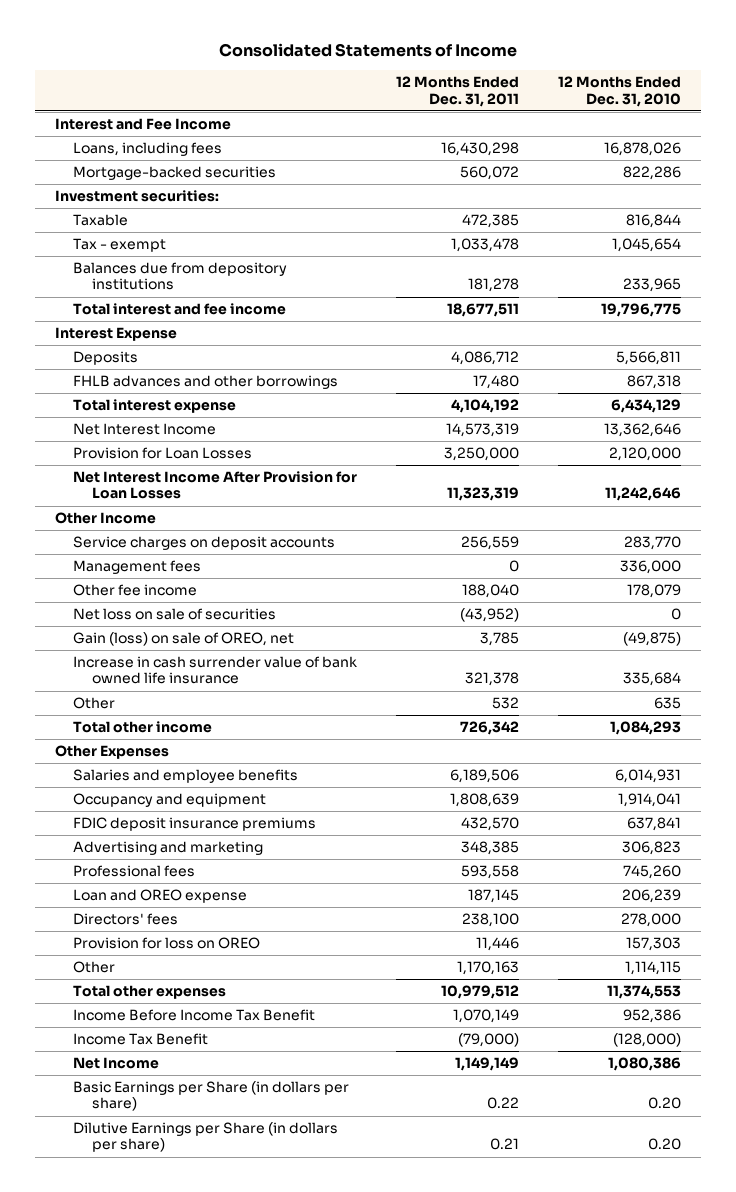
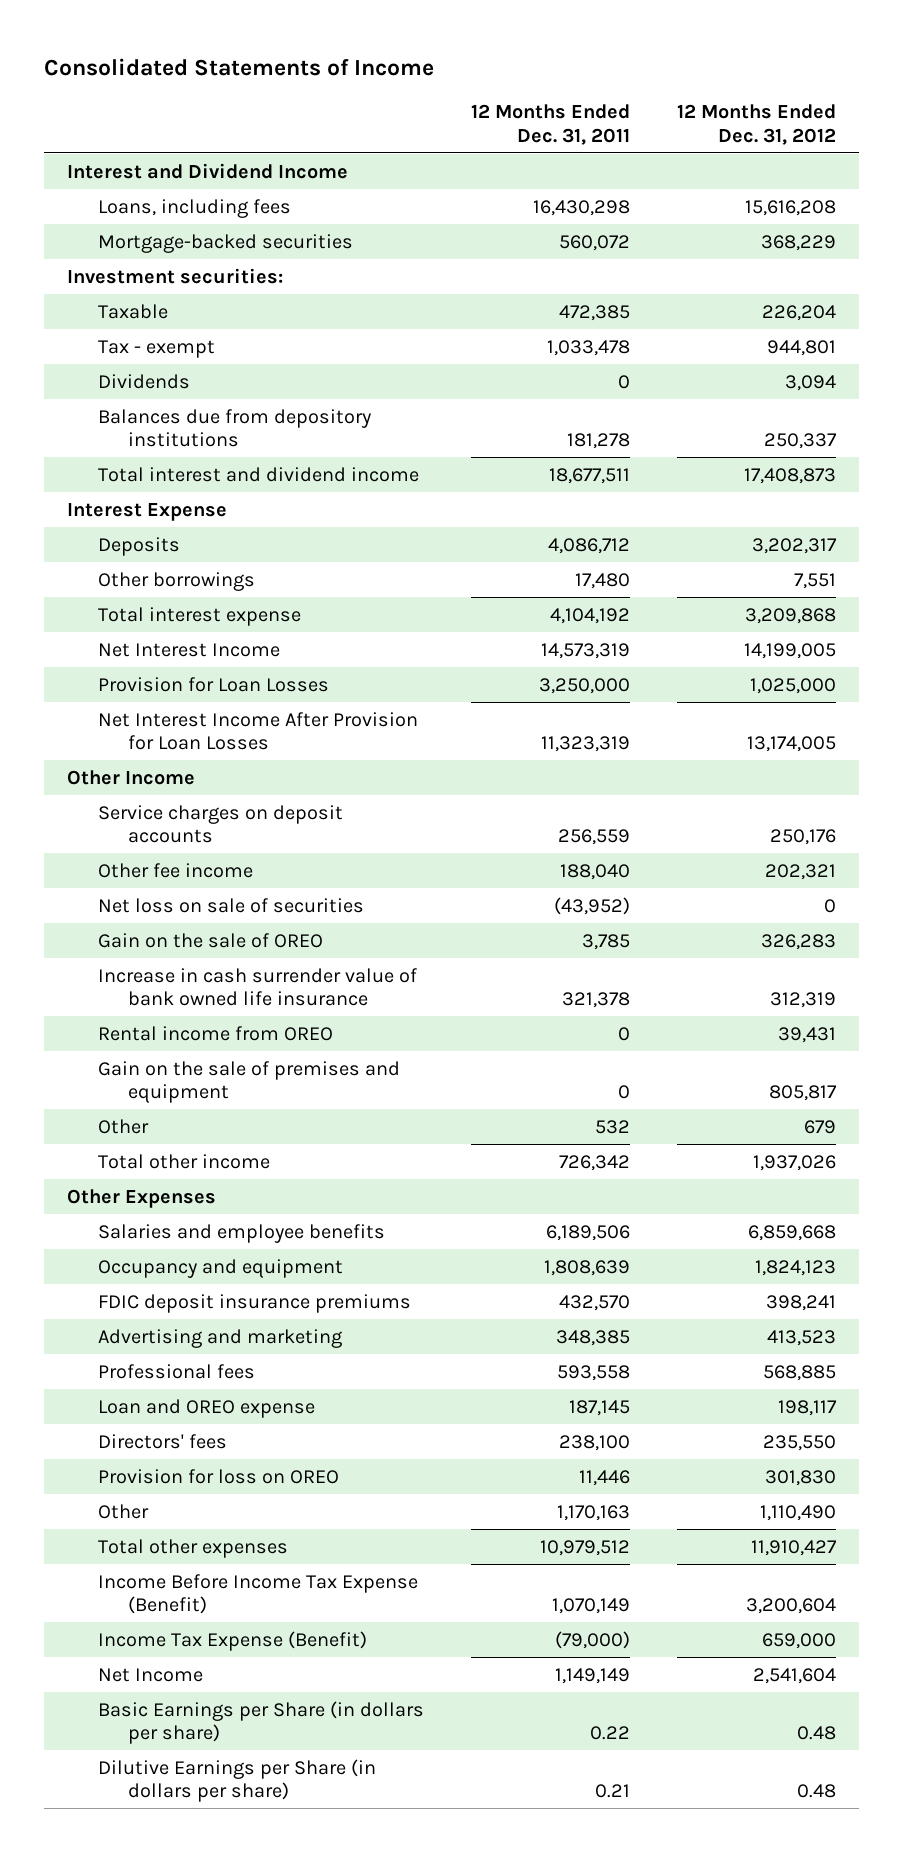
[558,76,682,107] 12 Months Ended Dec. 31, 2010 -> none
none -> [676,104,836,145] 12 Months Ended Dec. 31, 2012
[54,118,231,131] Interest and Fee Income -> [67,162,349,179] Interest and Dividend Income
none -> [97,373,190,389] Dividends
[73,303,287,316] Total interest and fee income -> [97,466,419,482] Total interest and dividend income
[73,375,339,390] FHLB advances and other borrowings -> [97,571,255,591] Other borrowings
[73,560,202,575] Management fees -> none
[73,632,295,647] Gain (loss) on sale of OREO, net -> [97,932,323,948] Gain on the sale of OREO
none -> [97,1025,333,1041] Rental income from OREO
none -> [97,1060,400,1104] Gain on the sale of premises and equipment
[73,1009,316,1022] Income Before Income Tax Benefit -> [97,1573,418,1615] Income Before Income Tax Expense (Benefit)
[73,1033,209,1046] Income Tax Benefit -> [97,1630,367,1651] Income Tax Expense (Benefit)

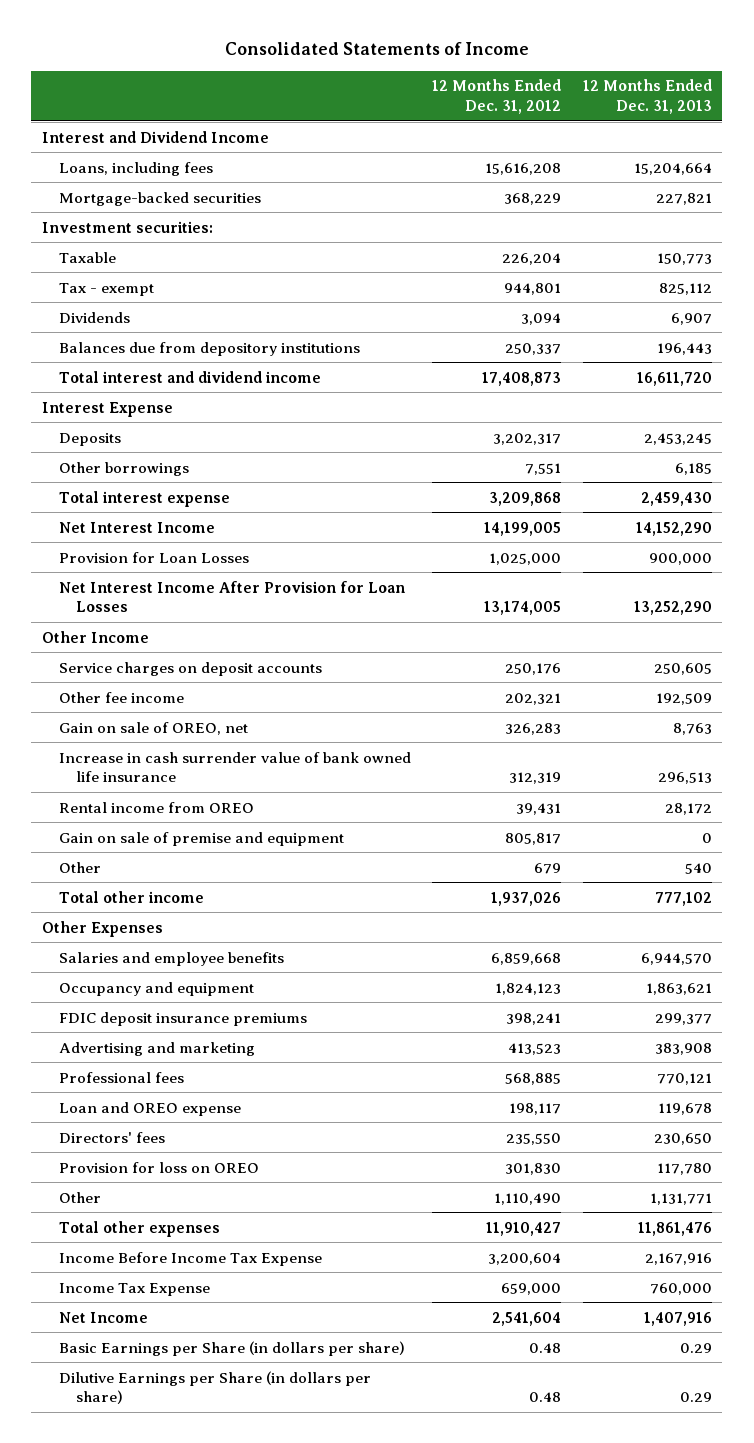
[470,104,630,145] 12 Months Ended Dec. 31, 2011 -> none
none -> [582,79,712,115] 12 Months Ended Dec. 31, 2013
[97,897,364,913] Net loss on sale of securities -> none
[97,932,323,948] Gain on the sale of OREO -> [58,721,248,735] Gain on sale of OREO, net
[97,1060,400,1104] Gain on the sale of premises and equipment -> [58,831,344,846] Gain on sale of premise and equipment
[97,1573,418,1615] Income Before Income Tax Expense (Benefit) -> [58,1251,322,1266] Income Before Income Tax Expense
[97,1630,367,1651] Income Tax Expense (Benefit) -> [58,1282,210,1296] Income Tax Expense

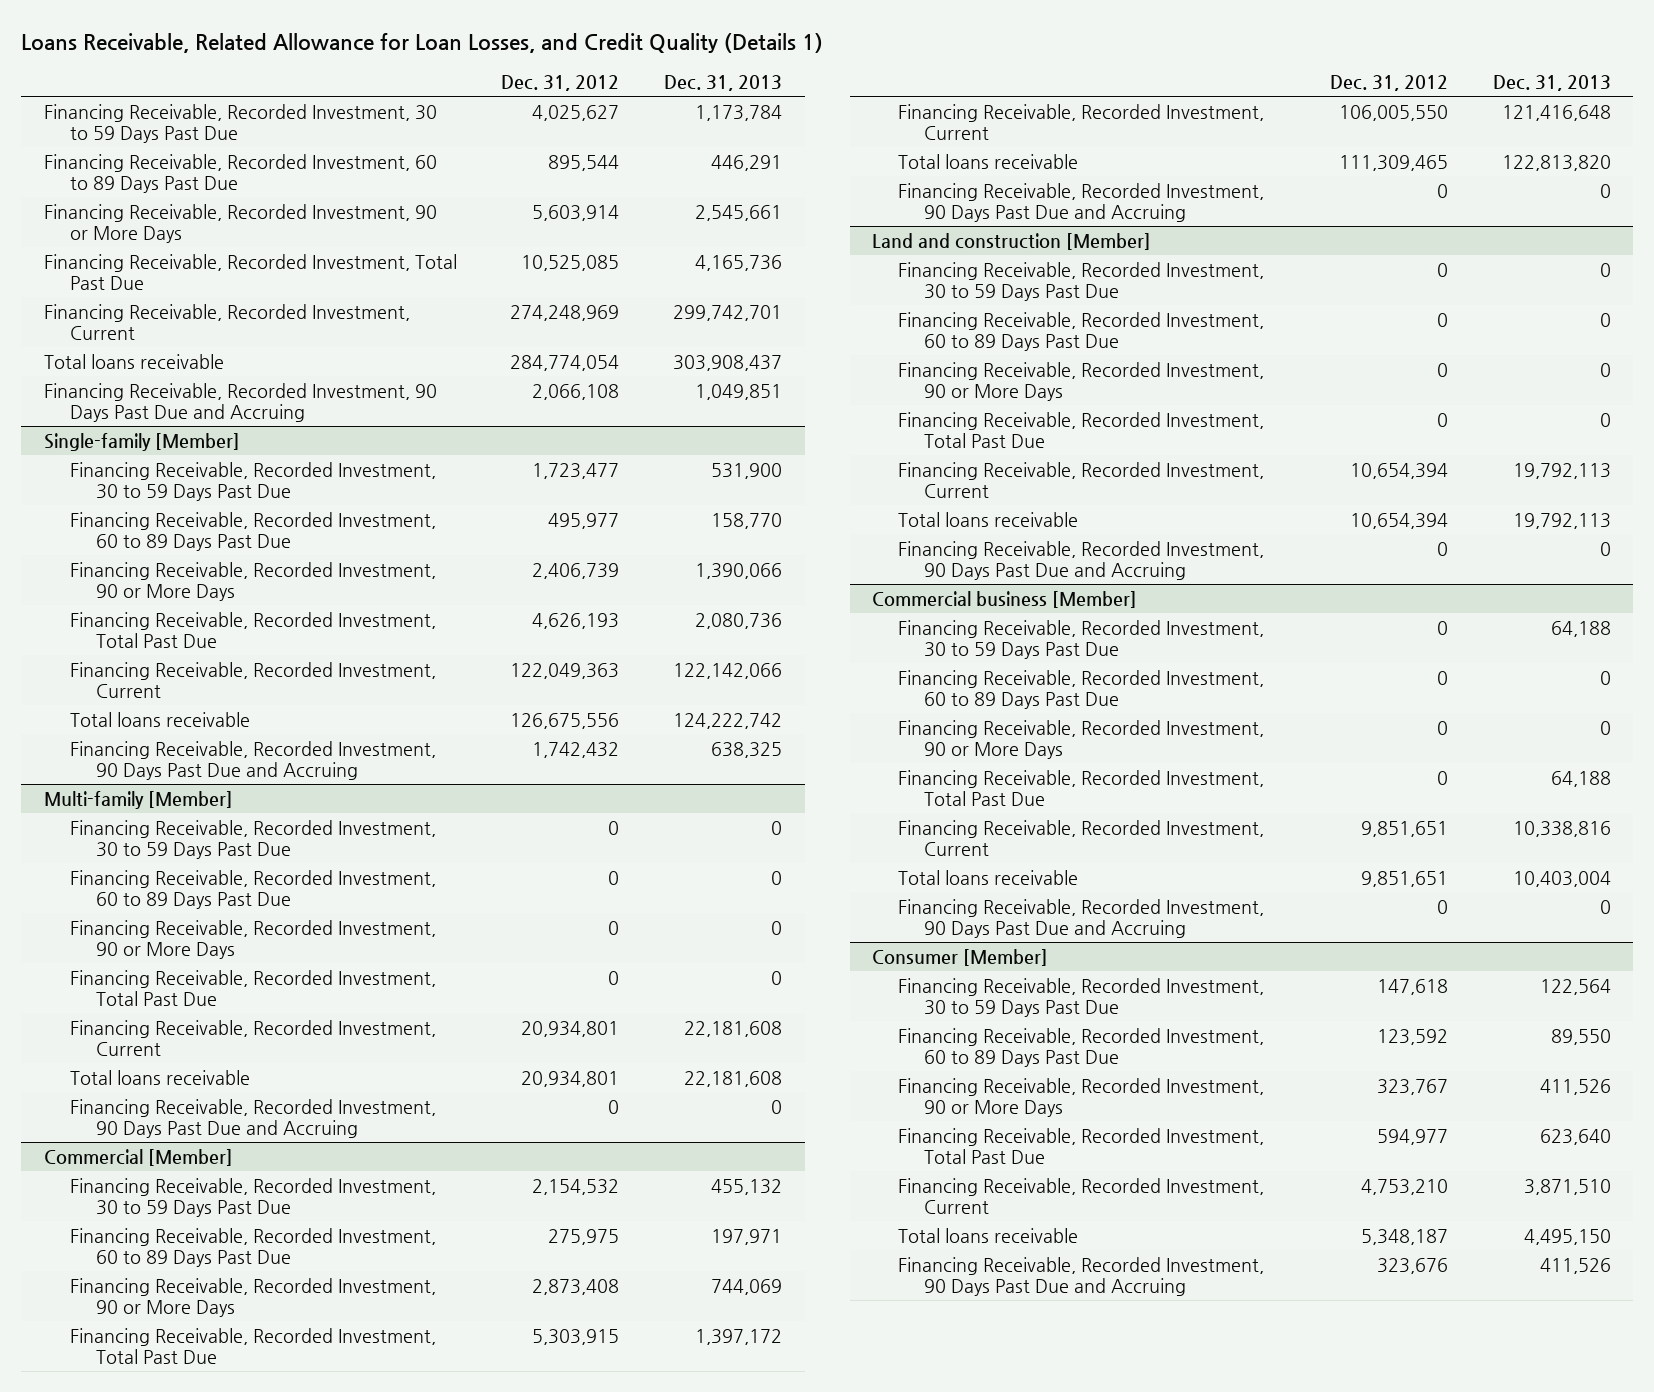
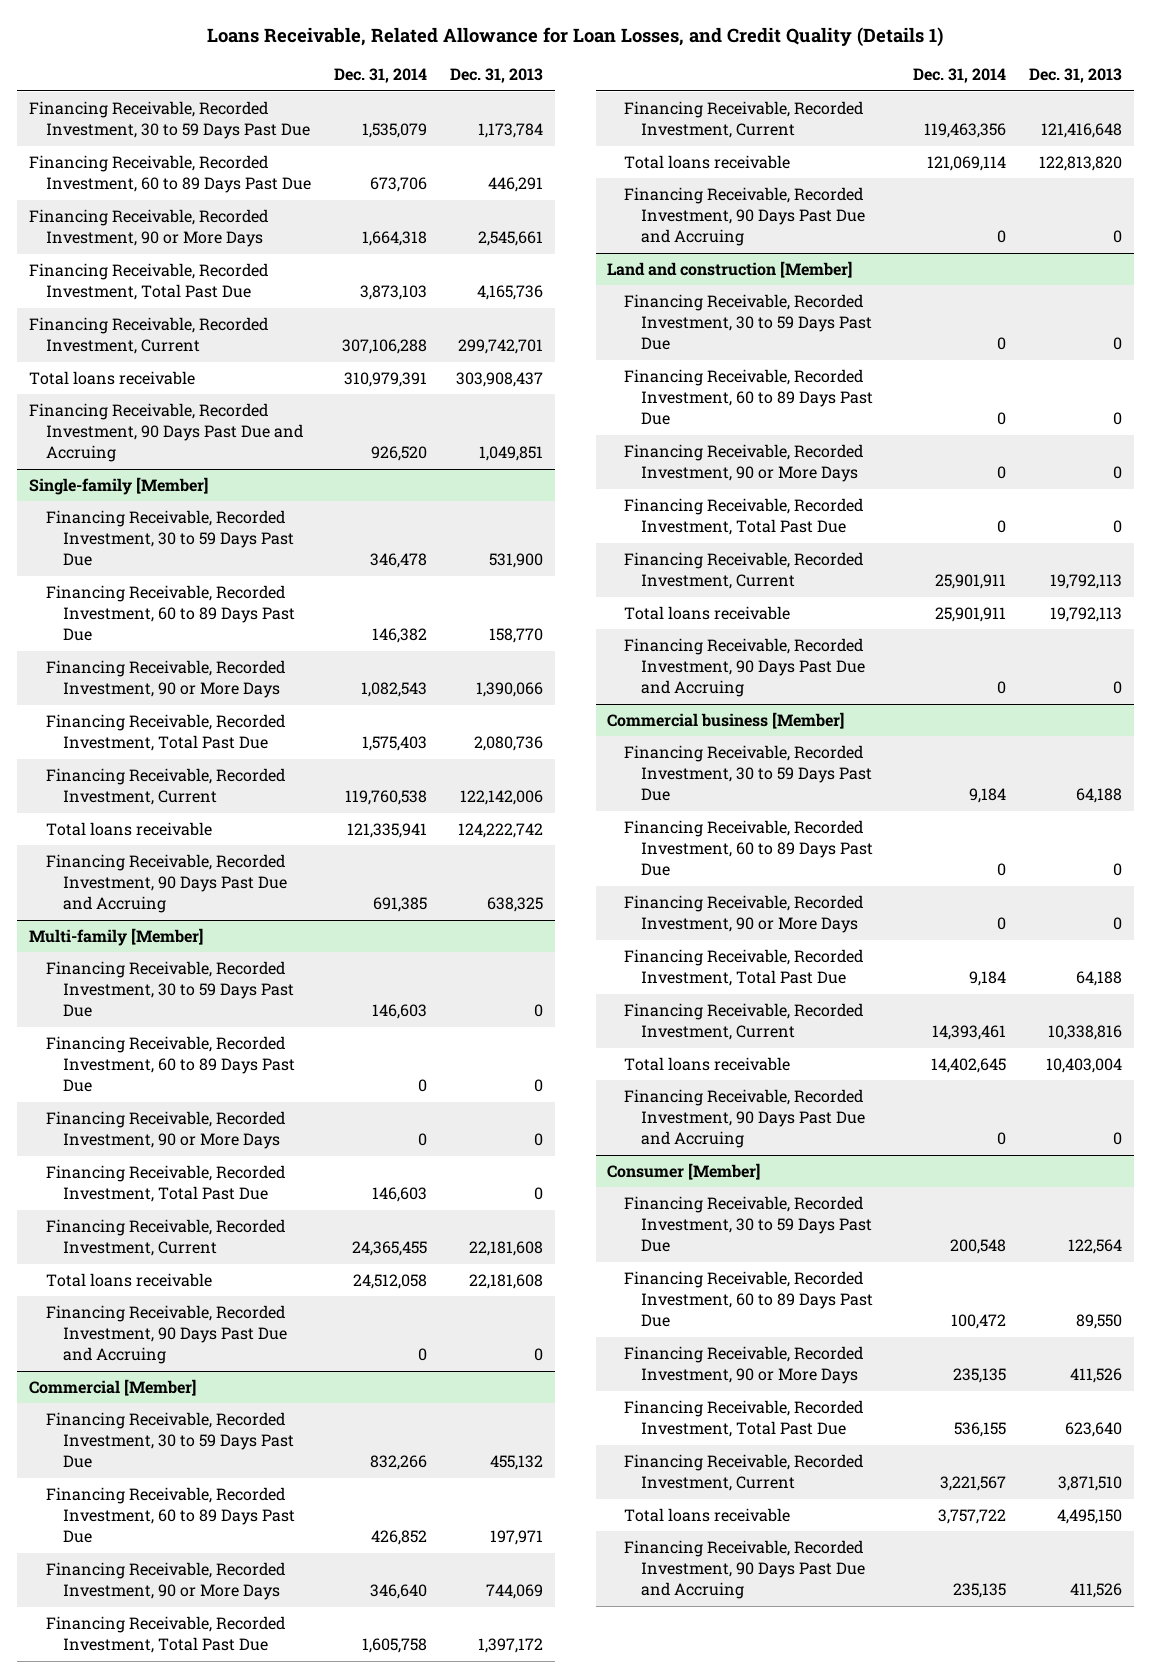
[501,75,620,92] Dec. 31, 2012 -> none
none -> [334,68,428,84] Dec. 31, 2014
[673,662,783,679] 122,142,066 -> [460,790,544,806] 122,142,006

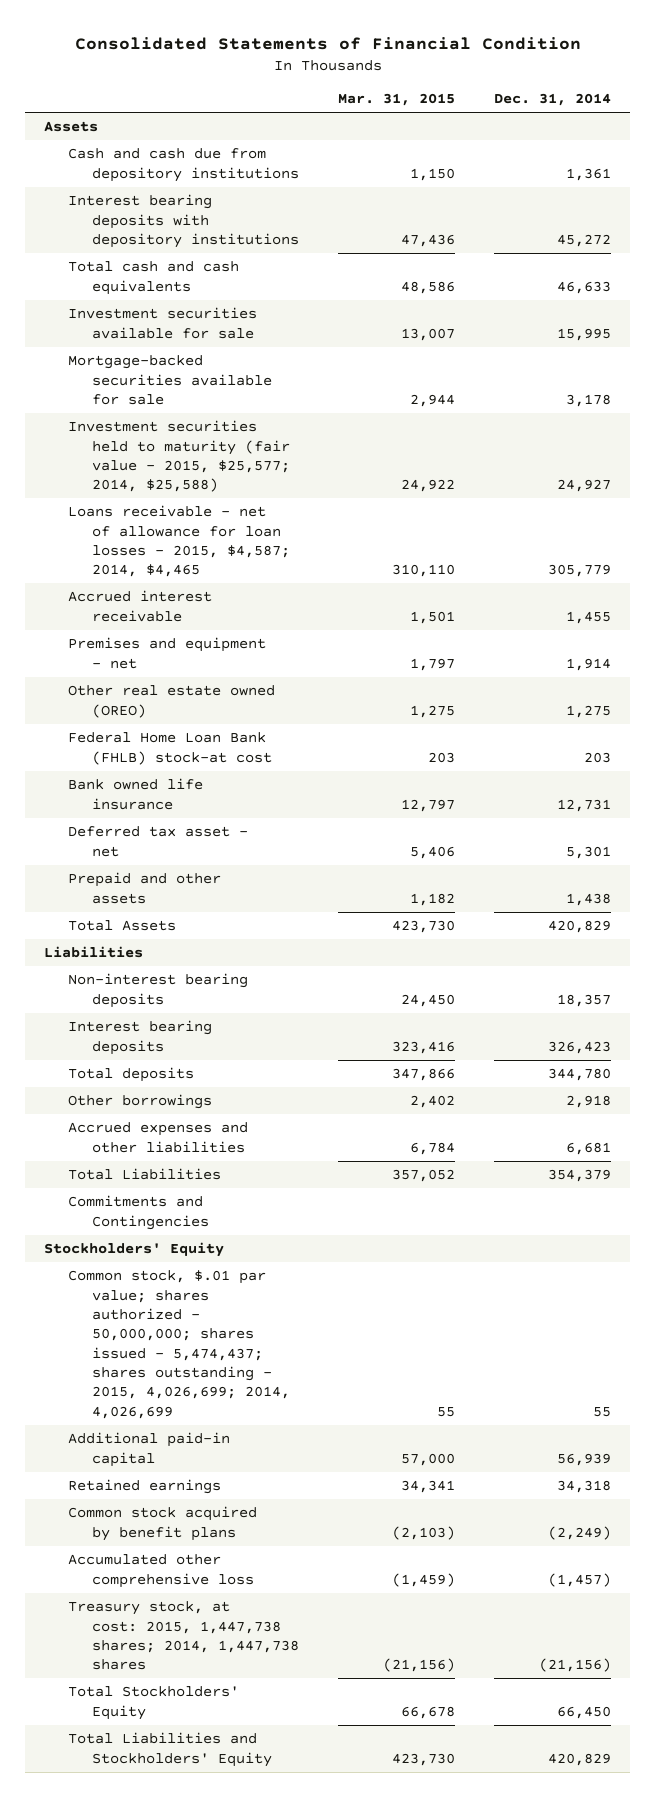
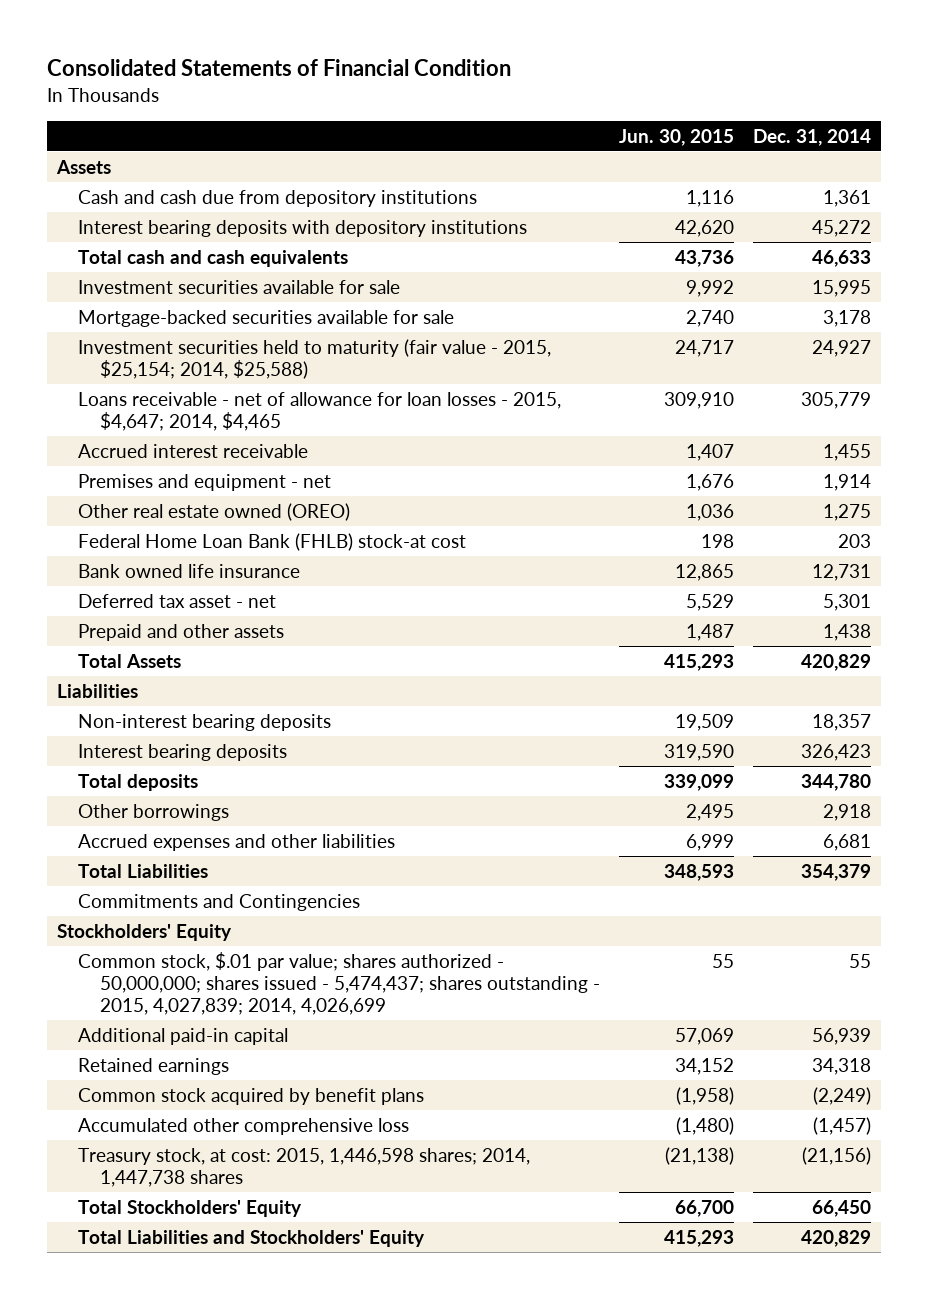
[338,93,456,107] Mar. 31, 2015 -> none
none -> [619,128,735,146] Jun. 30, 2015
[68,420,291,493] Investment securities held to maturity (fair value - 2015, $25,577; 2014, $25,588) -> [78,338,552,379] Investment securities held to maturity (fair value - 2015, $25,154; 2014, $25,588)
[68,505,291,578] Loans receivable - net of allowance for loan losses - 2015, $4,587; 2014, $4,465 -> [78,391,562,431] Loans receivable - net of allowance for loan losses - 2015, $4,647; 2014, $4,465
[68,1270,291,1419] Common stock, $.01 par value; shares authorized - 50,000,000; shares issued - 5,474,437; shares outstanding - 2015, 4,026,699; 2014, 4,026,699 -> [78,951,601,1015] Common stock, $.01 par value; shares authorized - 50,000,000; shares issued - 5,474,437; shares outstanding - 2015, 4,027,839; 2014, 4,026,699
[68,1601,300,1671] Treasury stock, at cost: 2015, 1,447,738 shares; 2014, 1,447,738 shares -> [78,1147,531,1187] Treasury stock, at cost: 2015, 1,446,598 shares; 2014, 1,447,738 shares

